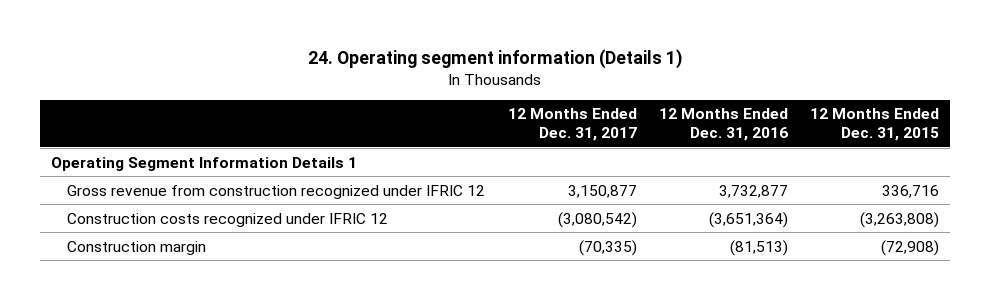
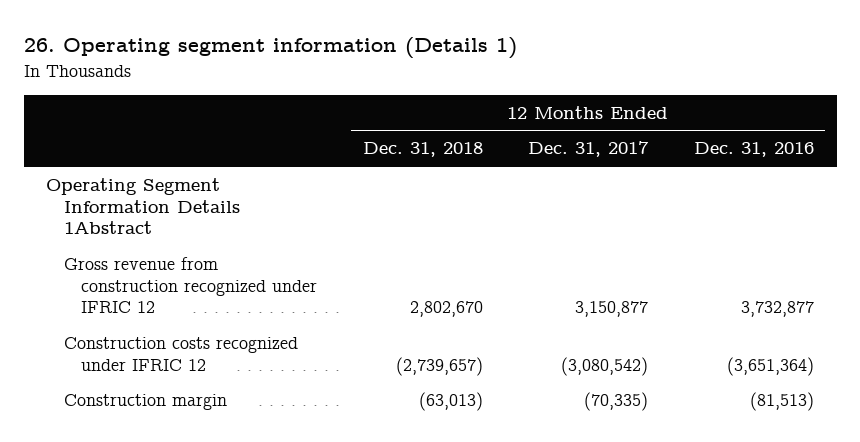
[308,48,683,69] 24. Operating segment information (Details 1) -> [23,36,517,59] 26. Operating segment information (Details 1)
[810,108,940,141] 12 Months Ended Dec. 31, 2015 -> none
none -> [362,142,483,158] Dec. 31, 2018
[51,156,358,171] Operating Segment Information Details 1 -> [46,178,240,235] Operating Segment Information Details 1Abstract

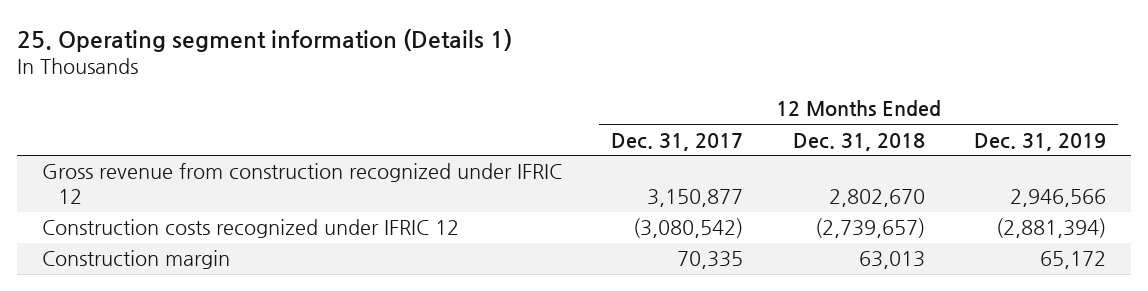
[23,36,517,59] 26. Operating segment information (Details 1) -> [16,29,512,53] 25. Operating segment information (Details 1)
[693,142,814,158] Dec. 31, 2016 -> none
none -> [974,132,1107,151] Dec. 31, 2019
[46,178,240,235] Operating Segment Information Details 1Abstract -> none
[418,392,483,412] (63,013) -> [858,251,925,270] 63,013
[584,392,649,412] (70,335) -> [677,251,744,270] 70,335

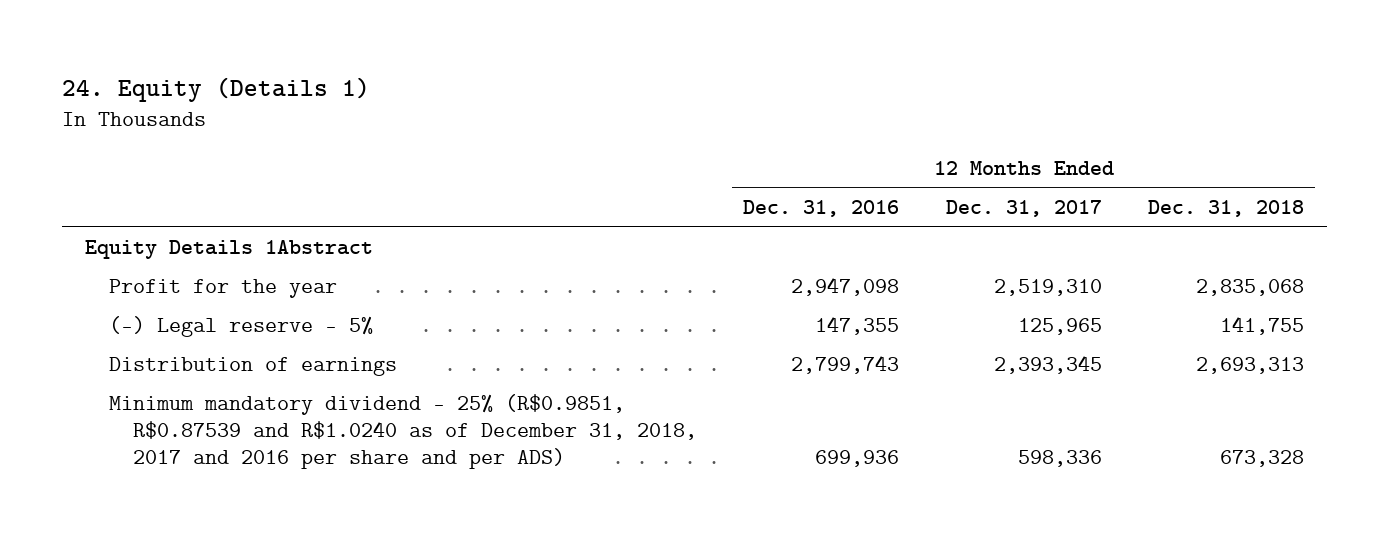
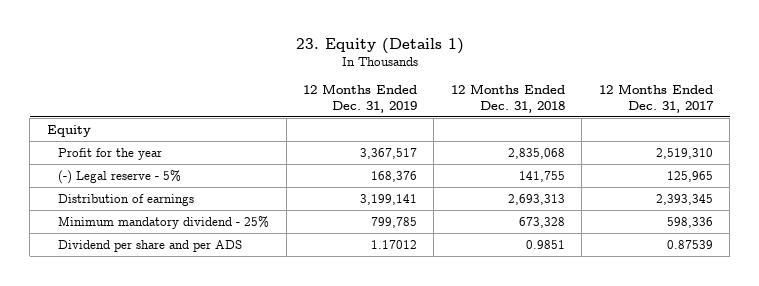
[61,77,370,103] 24. Equity (Details 1) -> [295,38,464,55] 23. Equity (Details 1)
[743,200,900,218] Dec. 31, 2016 -> none
none -> [302,84,417,113] 12 Months Ended Dec. 31, 2019
[84,240,373,260] Equity Details 1Abstract -> none
none -> [46,124,91,137] Equity
[108,394,698,469] Minimum mandatory dividend - 25% (R$0.9851, R$0.87539 and R$1.0240 as of December 31, 2018, 2017 and 2016 per share and per ADS) -> [58,215,270,229] Minimum mandatory dividend - 25%
none -> [58,239,243,252] Dividend per share and per ADS

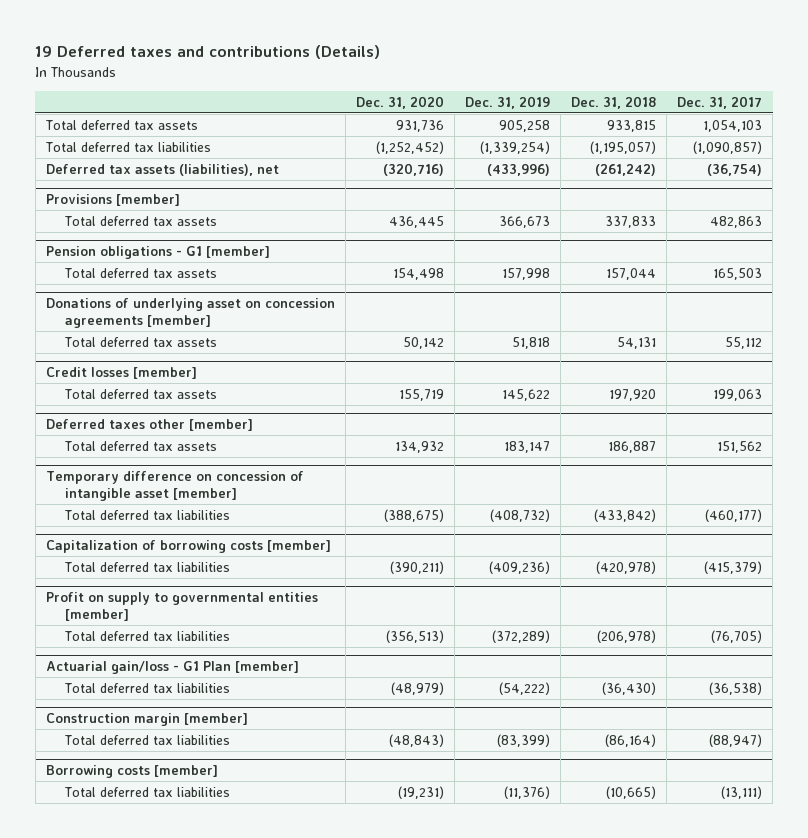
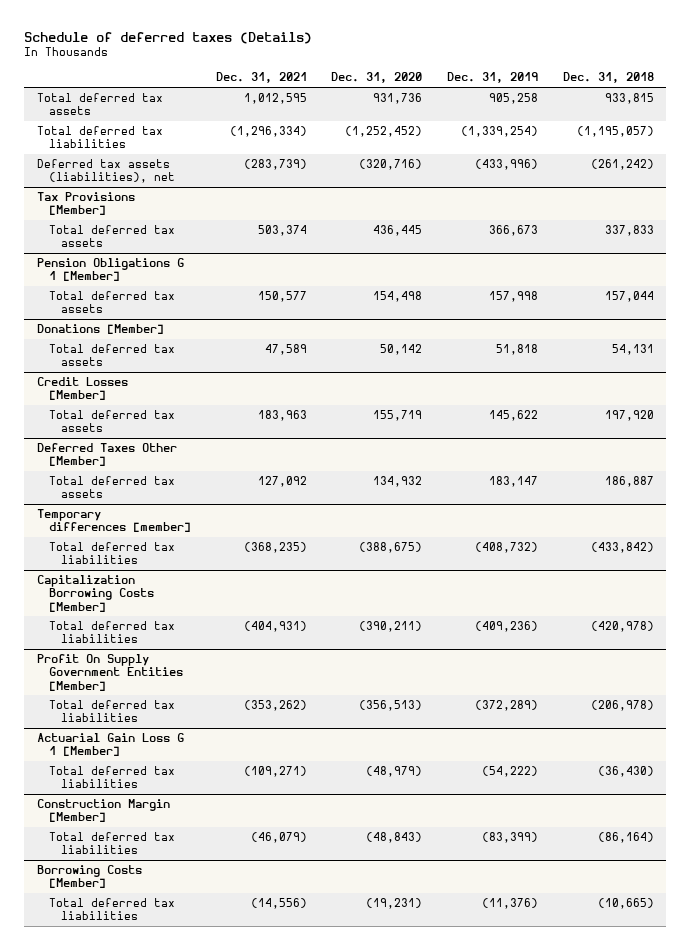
[35,45,381,60] 19 Deferred taxes and contributions (Details) -> [24,31,313,44] Schedule of deferred taxes (Details)
[677,95,763,109] Dec. 31, 2017 -> none
none -> [215,72,307,84] Dec. 31, 2021
[45,194,180,207] Provisions [member] -> [36,192,135,216] Tax Provisions [Member]
[45,246,270,260] Pension obligations - G1 [member] -> [36,258,184,282] Pension Obligations G 1 [Member]
[45,298,335,328] Donations of underlying asset on concession agreements [member] -> [36,324,164,335] Donations [Member]
[45,367,197,380] Credit losses [member] -> [36,377,128,401] Credit Losses [Member]
[45,419,253,432] Deferred taxes other [member] -> [36,443,177,467] Deferred Taxes Other [Member]
[45,471,304,501] Temporary difference on concession of intangible asset [member] -> [36,509,192,533] Temporary differences [member]
[45,540,331,554] Capitalization of borrowing costs [member] -> [36,575,155,612] Capitalization Borrowing Costs [Member]
[45,592,318,621] Profit on supply to governmental entities [member] -> [36,654,184,691] Profit On Supply Government Entities [Member]
[45,661,299,675] Actuarial gain/loss - G1 Plan [member] -> [36,733,184,757] Actuarial Gain Loss G 1 [Member]
[45,713,248,727] Construction margin [member] -> [36,799,170,823] Construction Margin [Member]
[45,765,218,779] Borrowing costs [member] -> [36,865,142,889] Borrowing Costs [Member]

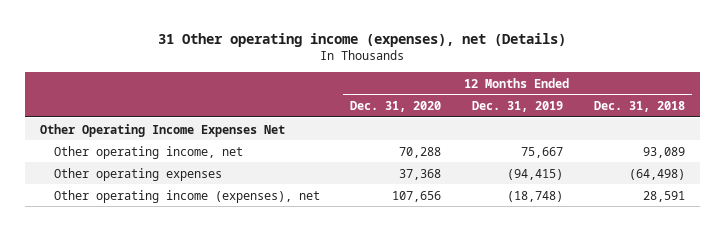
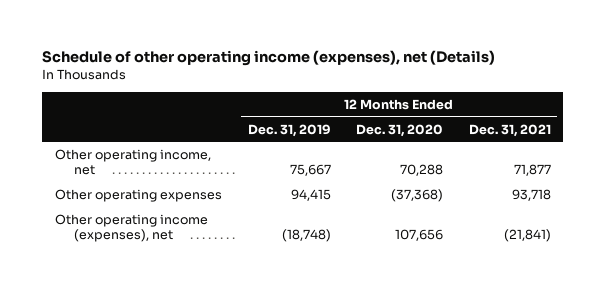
[158,32,567,47] 31 Other operating income (expenses), net (Details) -> [42,50,496,67] Schedule of other operating income (expenses), net (Details)
[593,101,685,113] Dec. 31, 2018 -> none
none -> [468,123,551,137] Dec. 31, 2021
[40,123,286,137] Other Operating Income Expenses Net -> none
[399,168,442,180] 37,368 -> [391,188,444,202] (37,368)
[506,168,563,180] (94,415) -> [290,188,331,201] 94,415

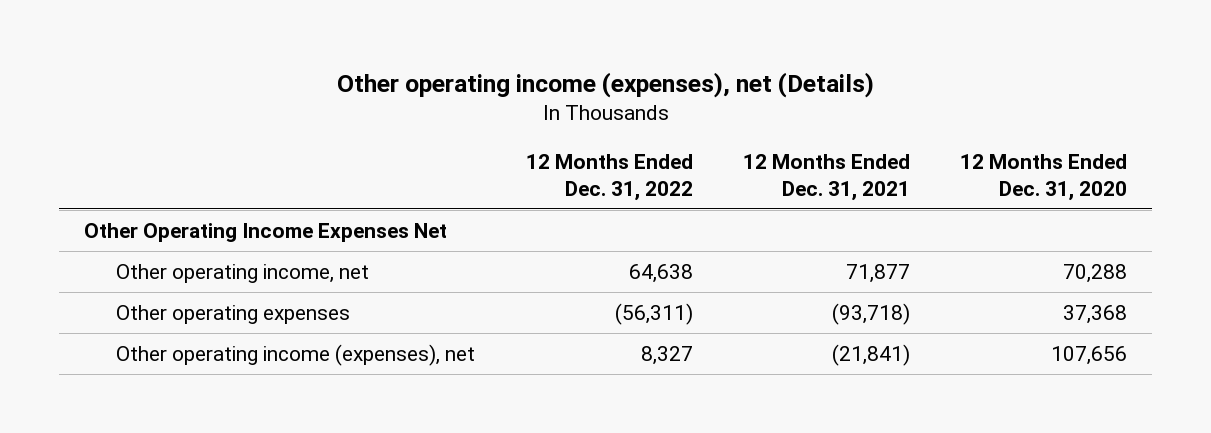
[42,50,496,67] Schedule of other operating income (expenses), net (Details) -> [336,72,874,99] Other operating income (expenses), net (Details)
[247,123,331,137] Dec. 31, 2019 -> none
none -> [525,154,693,201] 12 Months Ended Dec. 31, 2022
none -> [84,222,448,242] Other Operating Income Expenses Net
[391,188,444,202] (37,368) -> [1062,304,1127,324] 37,368
[511,188,551,201] 93,718 -> [831,302,910,325] (93,718)

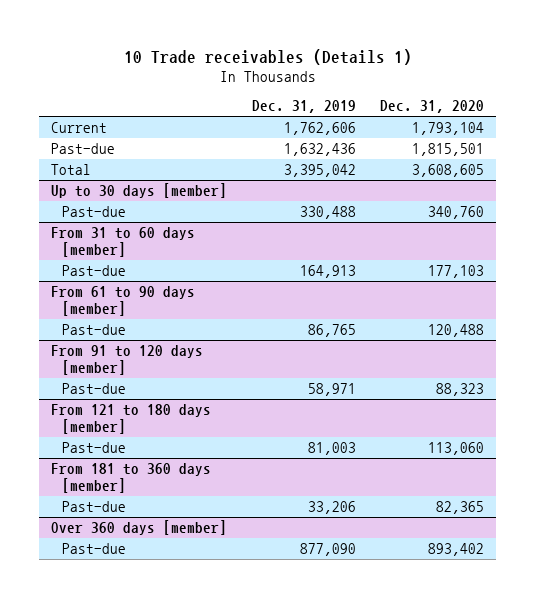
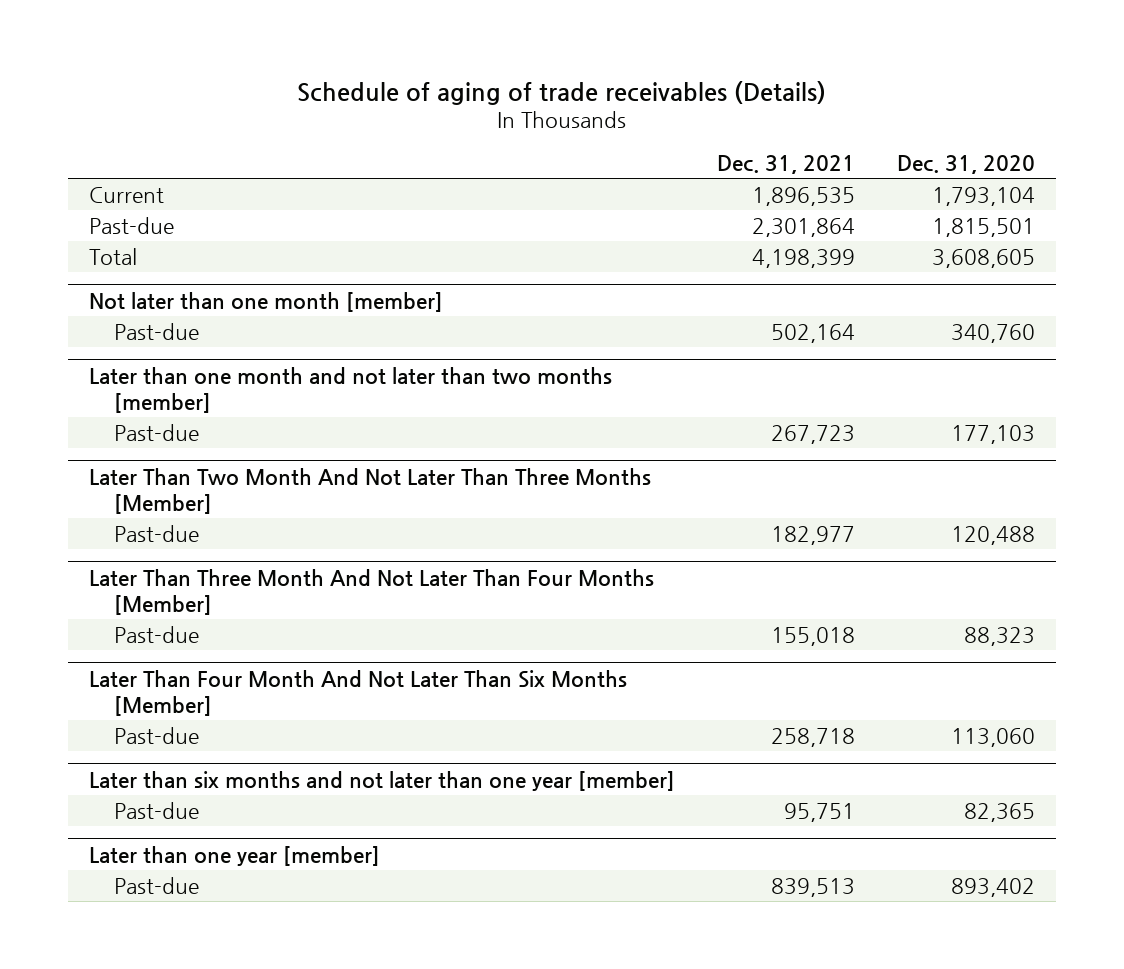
[123,48,412,65] 10 Trade receivables (Details 1) -> [296,80,826,105] Schedule of aging of trade receivables (Details)
[251,100,356,114] Dec. 31, 2019 -> none
none -> [716,155,855,175] Dec. 31, 2021
[51,183,228,199] Up to 30 days [member] -> [89,291,444,312] Not later than one month [member]
[51,227,196,258] From 31 to 60 days [member] -> [89,366,613,413] Later than one month and not later than two months [member]
[51,286,196,317] From 61 to 90 days [member] -> [89,467,652,514] Later Than Two Month And Not Later Than Three Months [Member]
[51,345,204,376] From 91 to 120 days [member] -> [89,568,655,615] Later Than Three Month And Not Later Than Four Months [Member]
[51,404,212,435] From 121 to 180 days [member] -> [89,669,628,716] Later Than Four Month And Not Later Than Six Months [Member]
[51,463,212,494] From 181 to 360 days [member] -> [89,770,676,791] Later than six months and not later than one year [member]
[51,520,228,536] Over 360 days [member] -> [89,845,381,866] Later than one year [member]

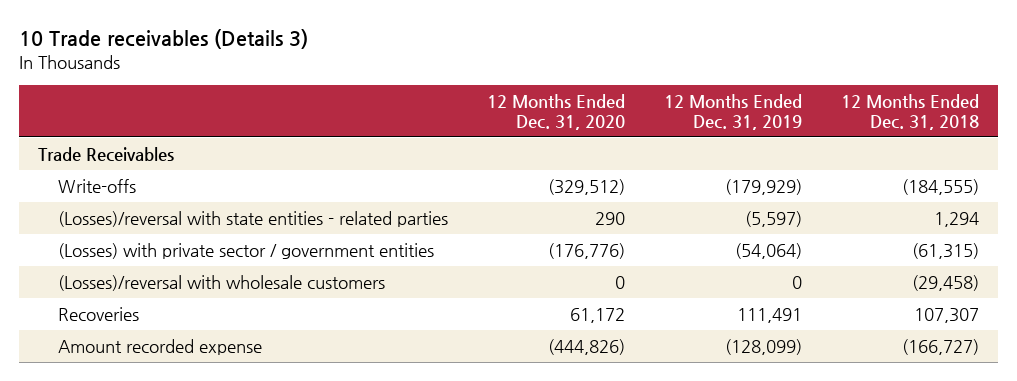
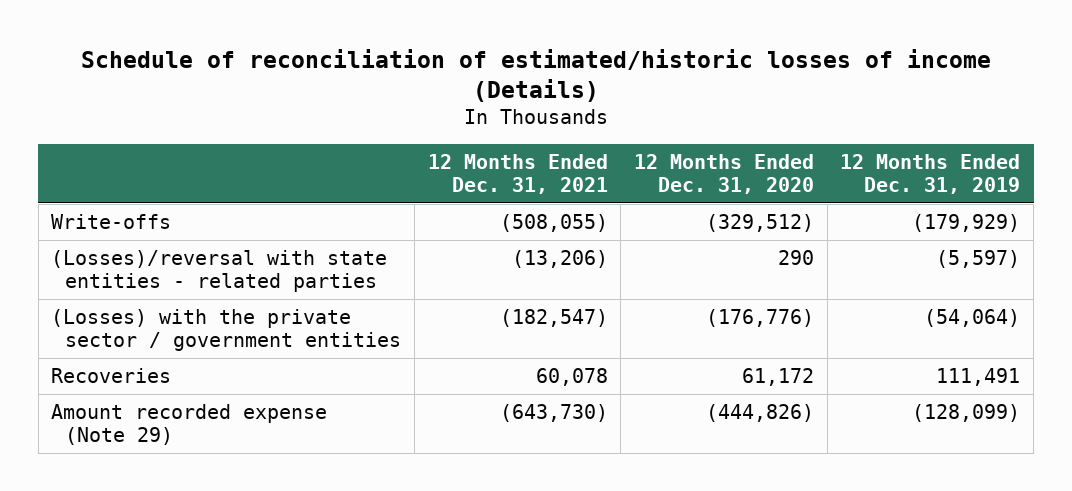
[18,28,308,49] 10 Trade receivables (Details 3) -> [80,49,991,103] Schedule of reconciliation of estimated/historic losses of income (Details)
[840,93,979,131] 12 Months Ended Dec. 31, 2018 -> none
none -> [427,153,608,194] 12 Months Ended Dec. 31, 2021
[38,146,175,162] Trade Receivables -> none
[57,274,385,291] (Losses)/reversal with wholesale customers -> none
[57,242,434,259] (Losses) with private sector / government entities -> [51,308,402,352] (Losses) with the private sector / government entities
[57,338,262,355] Amount recorded expense -> [51,403,328,446] Amount recorded expense (Note 29)

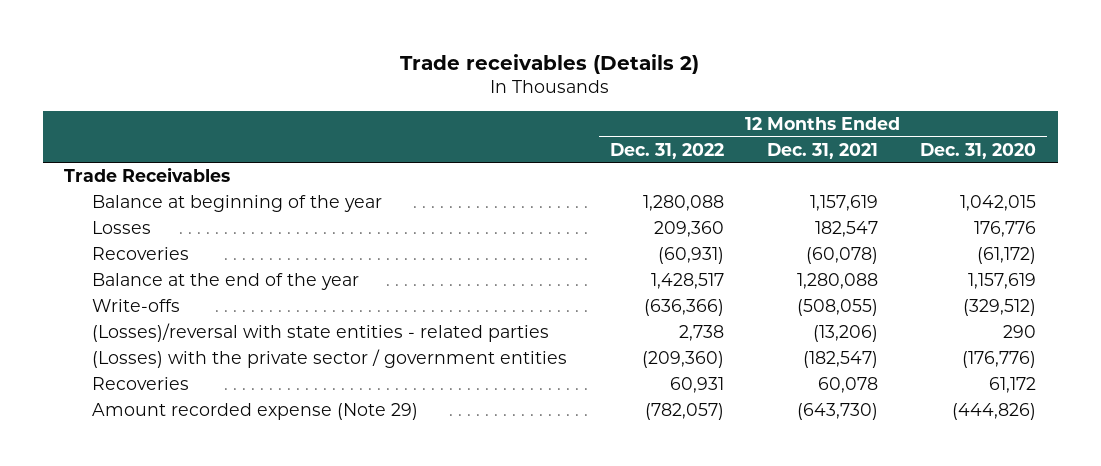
[80,49,991,103] Schedule of reconciliation of estimated/historic losses of income (Details) -> [400,54,700,75] Trade receivables (Details 2)
[840,153,1021,194] 12 Months Ended Dec. 31, 2019 -> none
none -> [609,142,724,159] Dec. 31, 2022
none -> [64,166,231,182] Trade Receivables
none -> [92,194,383,212] Balance at beginning of the year
none -> [92,220,152,234] Losses
none -> [92,246,190,260] Recoveries
none -> [92,272,360,290] Balance at the end of the year

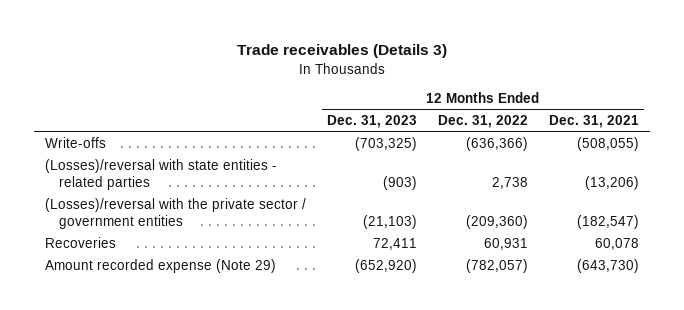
[400,54,700,75] Trade receivables (Details 2) -> [236,44,447,59] Trade receivables (Details 3)
[920,142,1037,159] Dec. 31, 2020 -> none
none -> [326,115,417,129] Dec. 31, 2023
[64,166,231,182] Trade Receivables -> none
[92,194,383,212] Balance at beginning of the year -> none
[92,220,152,234] Losses -> none
[92,246,190,260] Recoveries -> none
[92,272,360,290] Balance at the end of the year -> none
[92,348,568,368] (Losses) with the private sector / government entities -> [44,197,306,229] (Losses)/reversal with the private sector / government entities

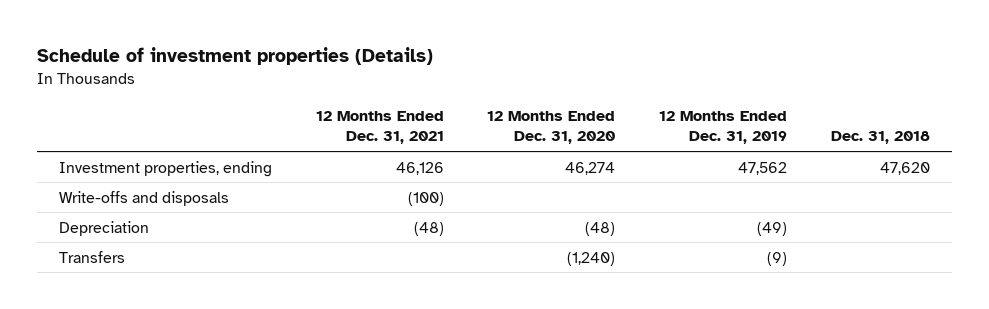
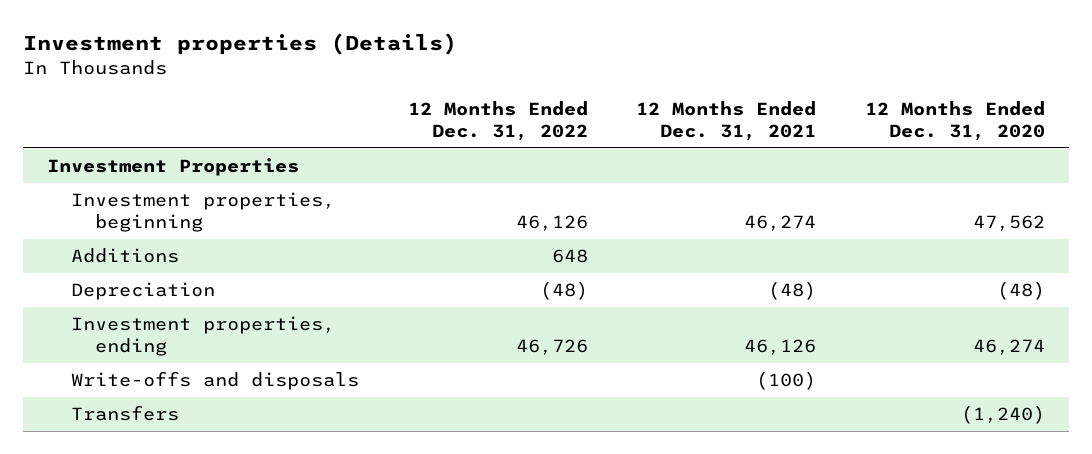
[37,47,434,66] Schedule of investment properties (Details) -> [23,33,458,56] Investment properties (Details)
[659,111,788,145] 12 Months Ended Dec. 31, 2019 -> none
[830,131,930,145] Dec. 31, 2018 -> none
none -> [407,100,588,142] 12 Months Ended Dec. 31, 2022
none -> [47,157,300,176] Investment Properties
none -> [71,191,336,233] Investment properties, beginning
none -> [71,247,180,263] Additions
[58,220,149,236] Depreciation -> [71,281,216,300] Depreciation

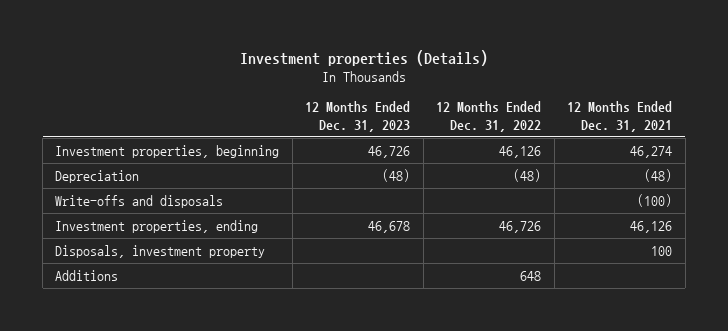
[864,100,1045,142] 12 Months Ended Dec. 31, 2020 -> none
none -> [305,101,411,132] 12 Months Ended Dec. 31, 2023
[47,157,300,176] Investment Properties -> none
[71,404,180,421] Transfers -> none
[71,315,336,357] Investment properties, ending -> [55,219,259,233] Investment properties, ending
none -> [55,244,266,258] Disposals, investment property
[71,247,180,263] Additions -> [55,269,119,281] Additions

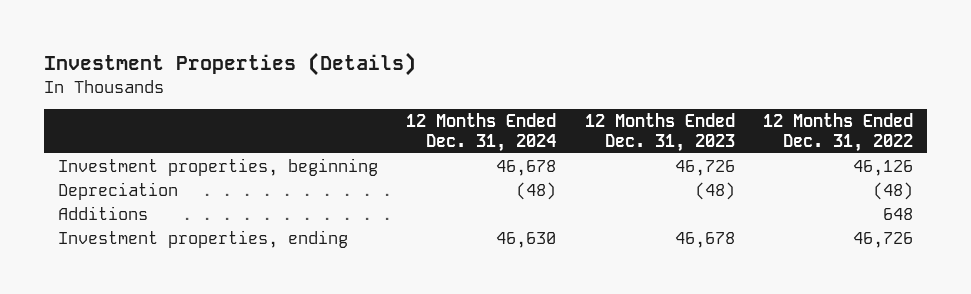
[239,50,488,67] Investment properties (Details) -> [43,51,416,76] Investment Properties (Details)
[567,101,673,132] 12 Months Ended Dec. 31, 2021 -> none
none -> [406,113,557,152] 12 Months Ended Dec. 31, 2024
[55,194,224,208] Write-offs and disposals -> none
[55,244,266,258] Disposals, investment property -> none
[55,219,259,233] Investment properties, ending -> [58,229,349,248] Investment properties, ending

